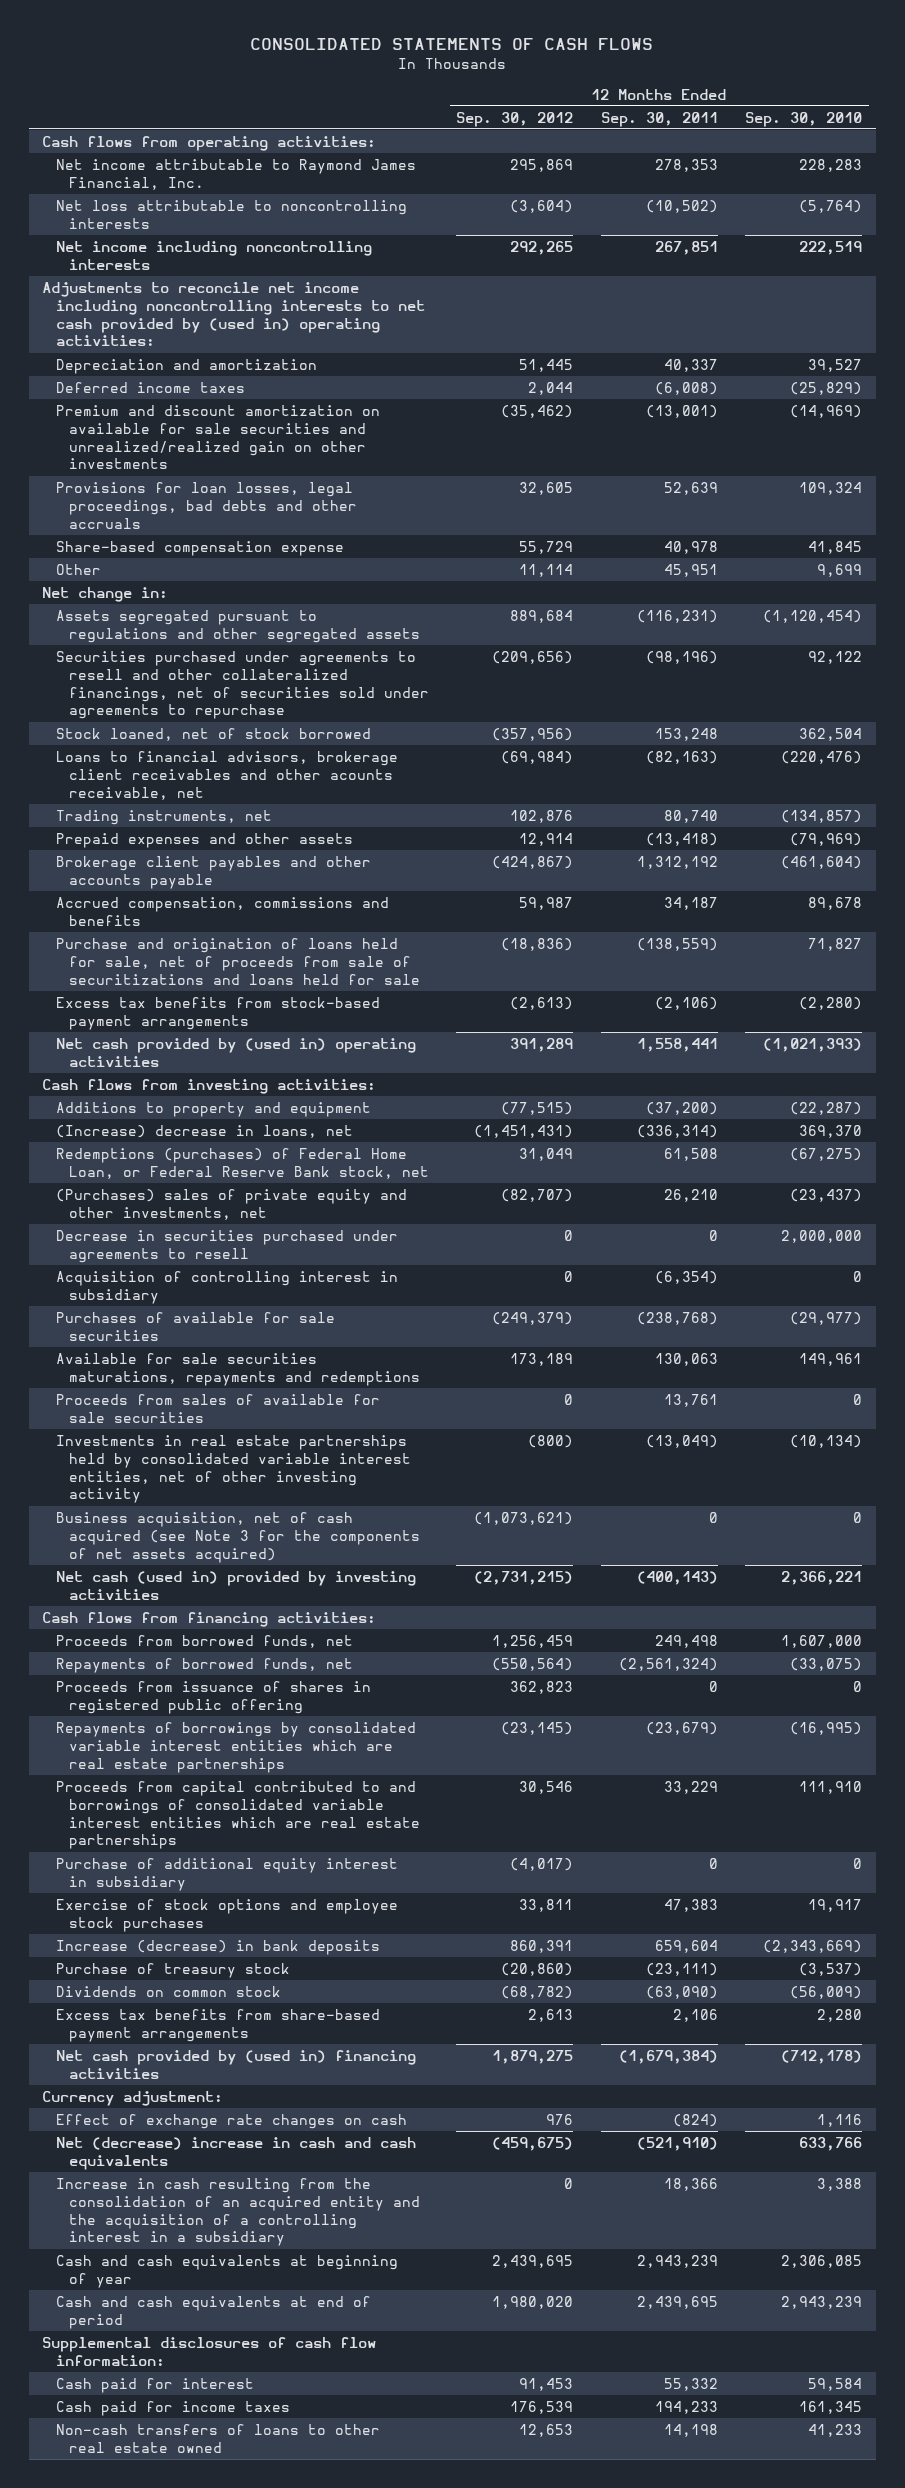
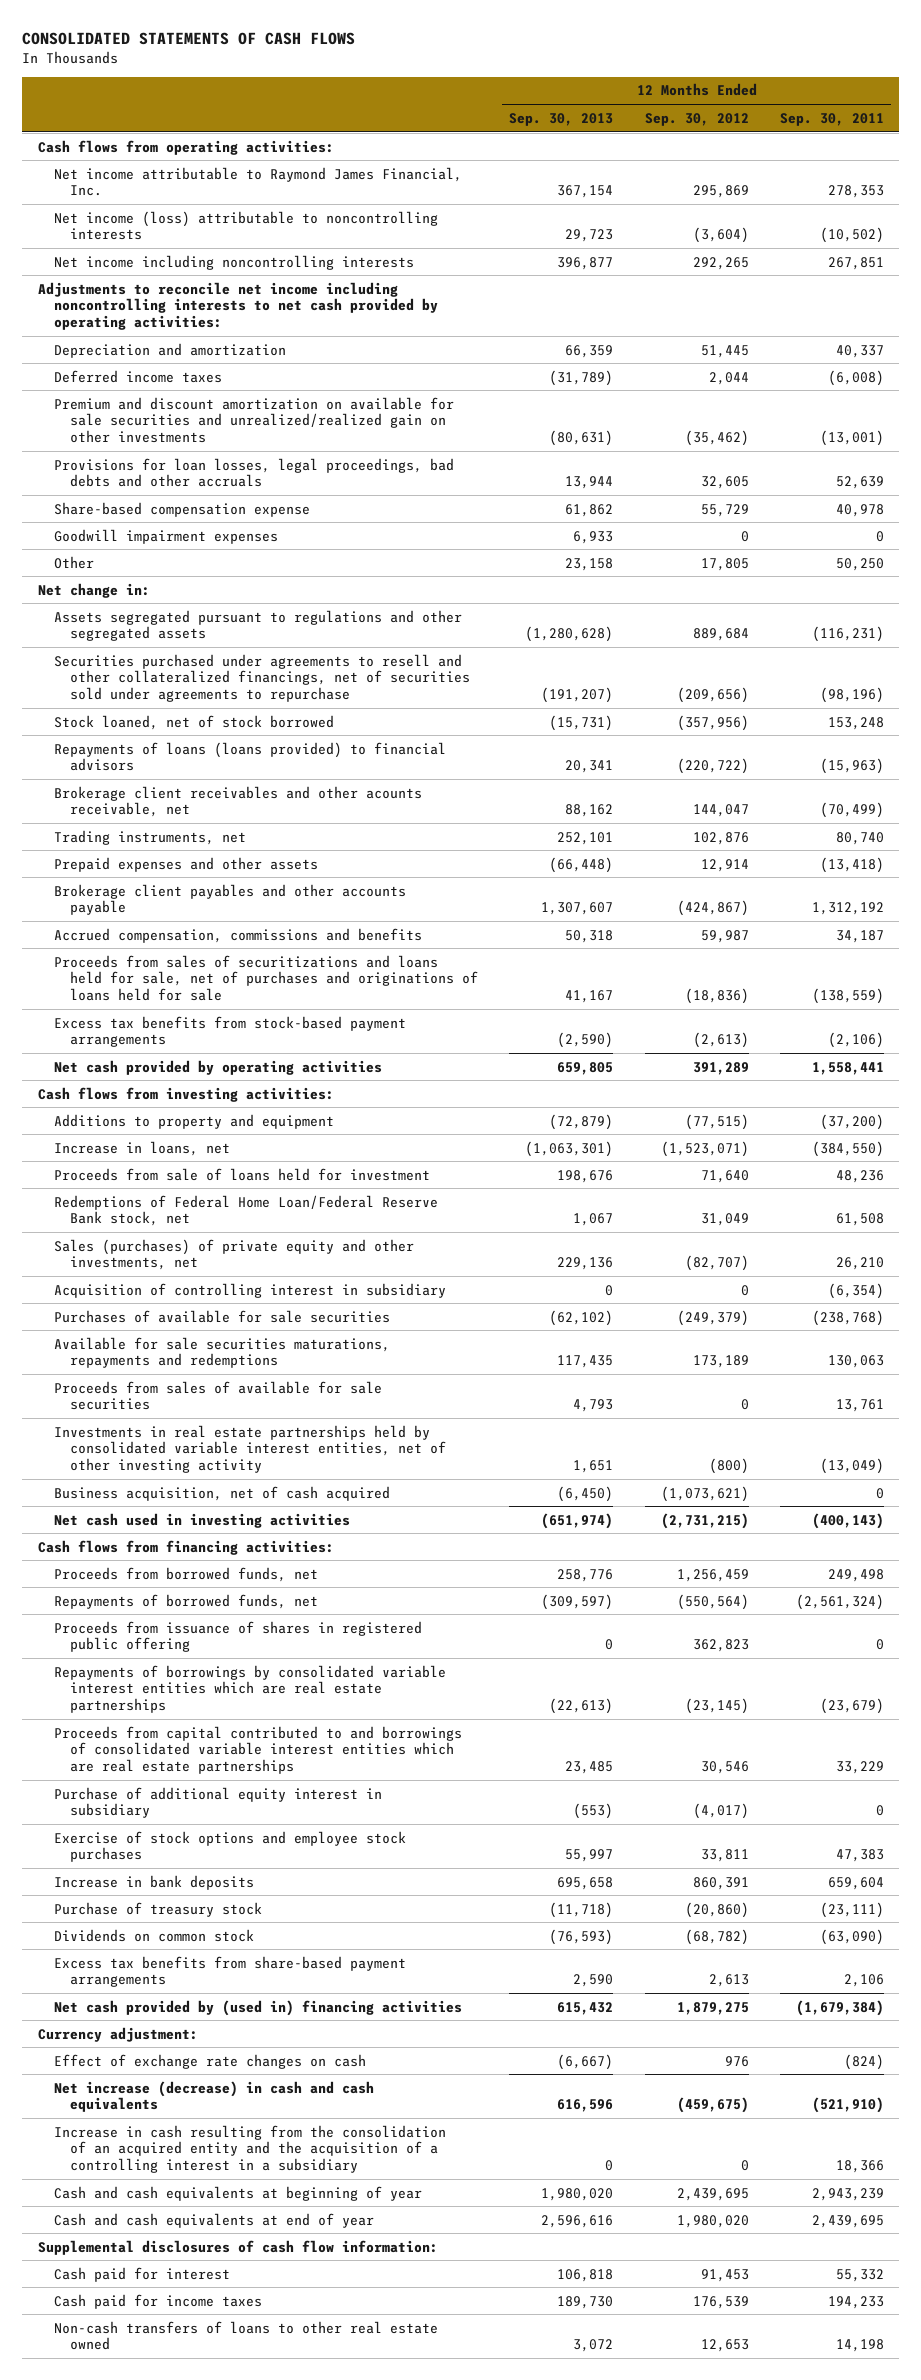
[745,111,863,127] Sep. 30, 2010 -> none
none -> [509,112,614,126] Sep. 30, 2013
[55,199,407,229] Net loss attributable to noncontrolling interests -> [54,210,439,241] Net income (loss) attributable to noncontrolling interests
[42,281,425,347] Adjustments to reconcile net income including noncontrolling interests to net cash provided by (used in) operating activities: -> [37,281,439,330] Adjustments to reconcile net income including noncontrolling interests to net cash provided by operating activities:
none -> [54,528,279,544] Goodwill impairment expenses
[519,563,574,577] 11,114 -> [700,557,749,571] 17,805
[663,563,718,577] 45,951 -> [835,557,884,571] 50,250
none -> [54,741,447,772] Repayments of loans (loans provided) to financial advisors
[55,750,398,800] Loans to financial advisors, brokerage client receivables and other acounts receivable, net -> [54,785,423,818] Brokerage client receivables and other acounts receivable, net
[501,750,574,764] (69,984) -> [692,804,749,818] 144,047
[645,750,718,764] (82,163) -> [819,802,884,819] (70,499)
[55,937,421,985] Purchase and origination of loans held for sale, net of proceeds from sale of securitizations and loans held for sale -> [54,954,479,1001] Proceeds from sales of securitizations and loans held for sale, net of purchases and originations of loans held for sale
[55,1037,416,1067] Net cash provided by (used in) operating activities -> [54,1059,383,1075] Net cash provided by operating activities
[55,1229,398,1263] Decrease in securities purchased under agreements to resell -> none
[55,1124,353,1138] (Increase) decrease in loans, net -> [54,1140,231,1156] Increase in loans, net
[474,1124,574,1138] (1,451,431) -> [660,1140,749,1157] (1,523,071)
[636,1124,718,1138] (336,314) -> [811,1140,884,1157] (384,550)
none -> [54,1167,431,1181] Proceeds from sale of loans held for investment
[55,1147,430,1179] Redemptions (purchases) of Federal Home Loan, or Federal Reserve Bank stock, net -> [54,1194,439,1227] Redemptions of Federal Home Loan/Federal Reserve Bank stock, net
[55,1188,407,1220] (Purchases) sales of private equity and other investments, net -> [54,1238,415,1271] Sales (purchases) of private equity and other investments, net
[55,1511,421,1563] Business acquisition, net of cash acquired (see Note 3 for the components of net assets acquired) -> [54,1485,391,1501] Business acquisition, net of cash acquired
[55,1570,416,1600] Net cash (used in) provided by investing activities -> [54,1512,351,1528] Net cash used in investing activities
[55,1939,380,1955] Increase (decrease) in bank deposits -> [54,1874,255,1890] Increase in bank deposits
[55,2136,416,2170] Net (decrease) increase in cash and cash equivalents -> [54,2080,375,2113] Net increase (decrease) in cash and cash equivalents
[55,2295,371,2329] Cash and cash equivalents at end of period -> [54,2212,375,2228] Cash and cash equivalents at end of year

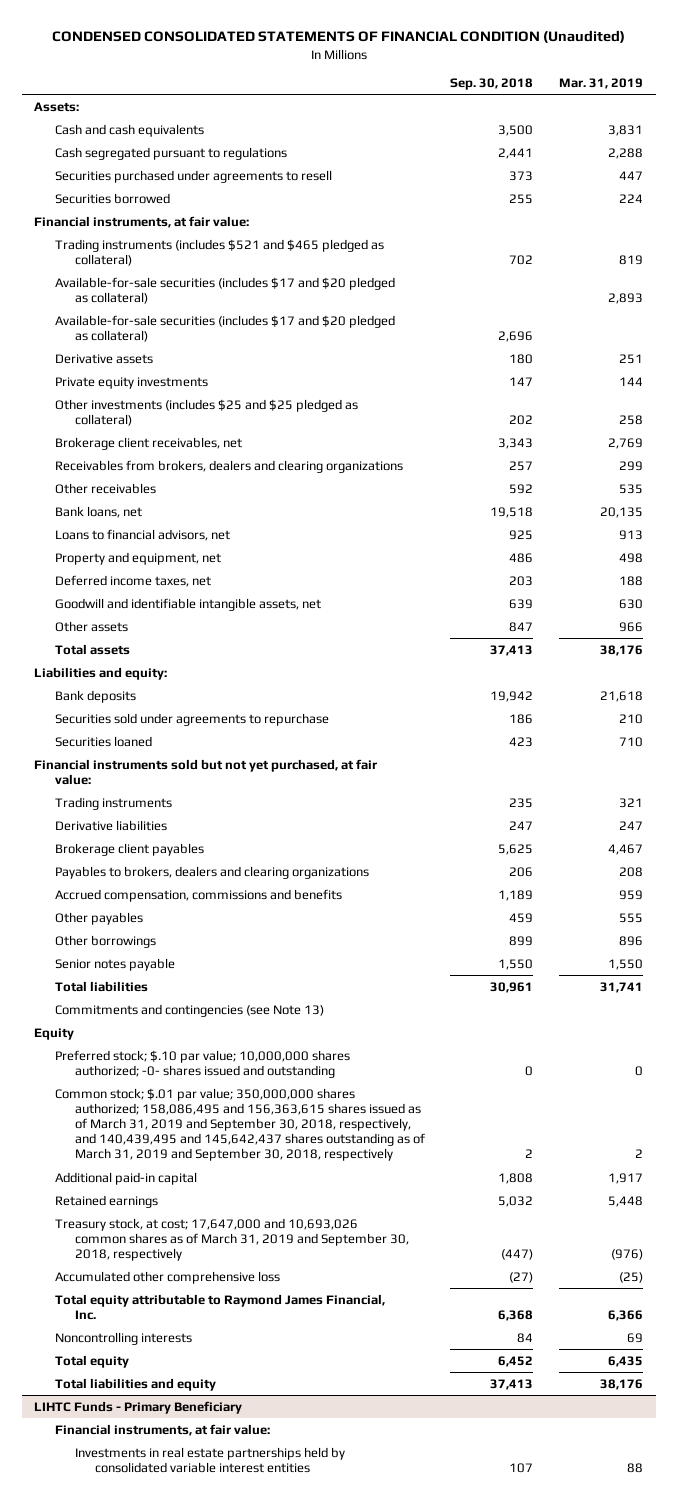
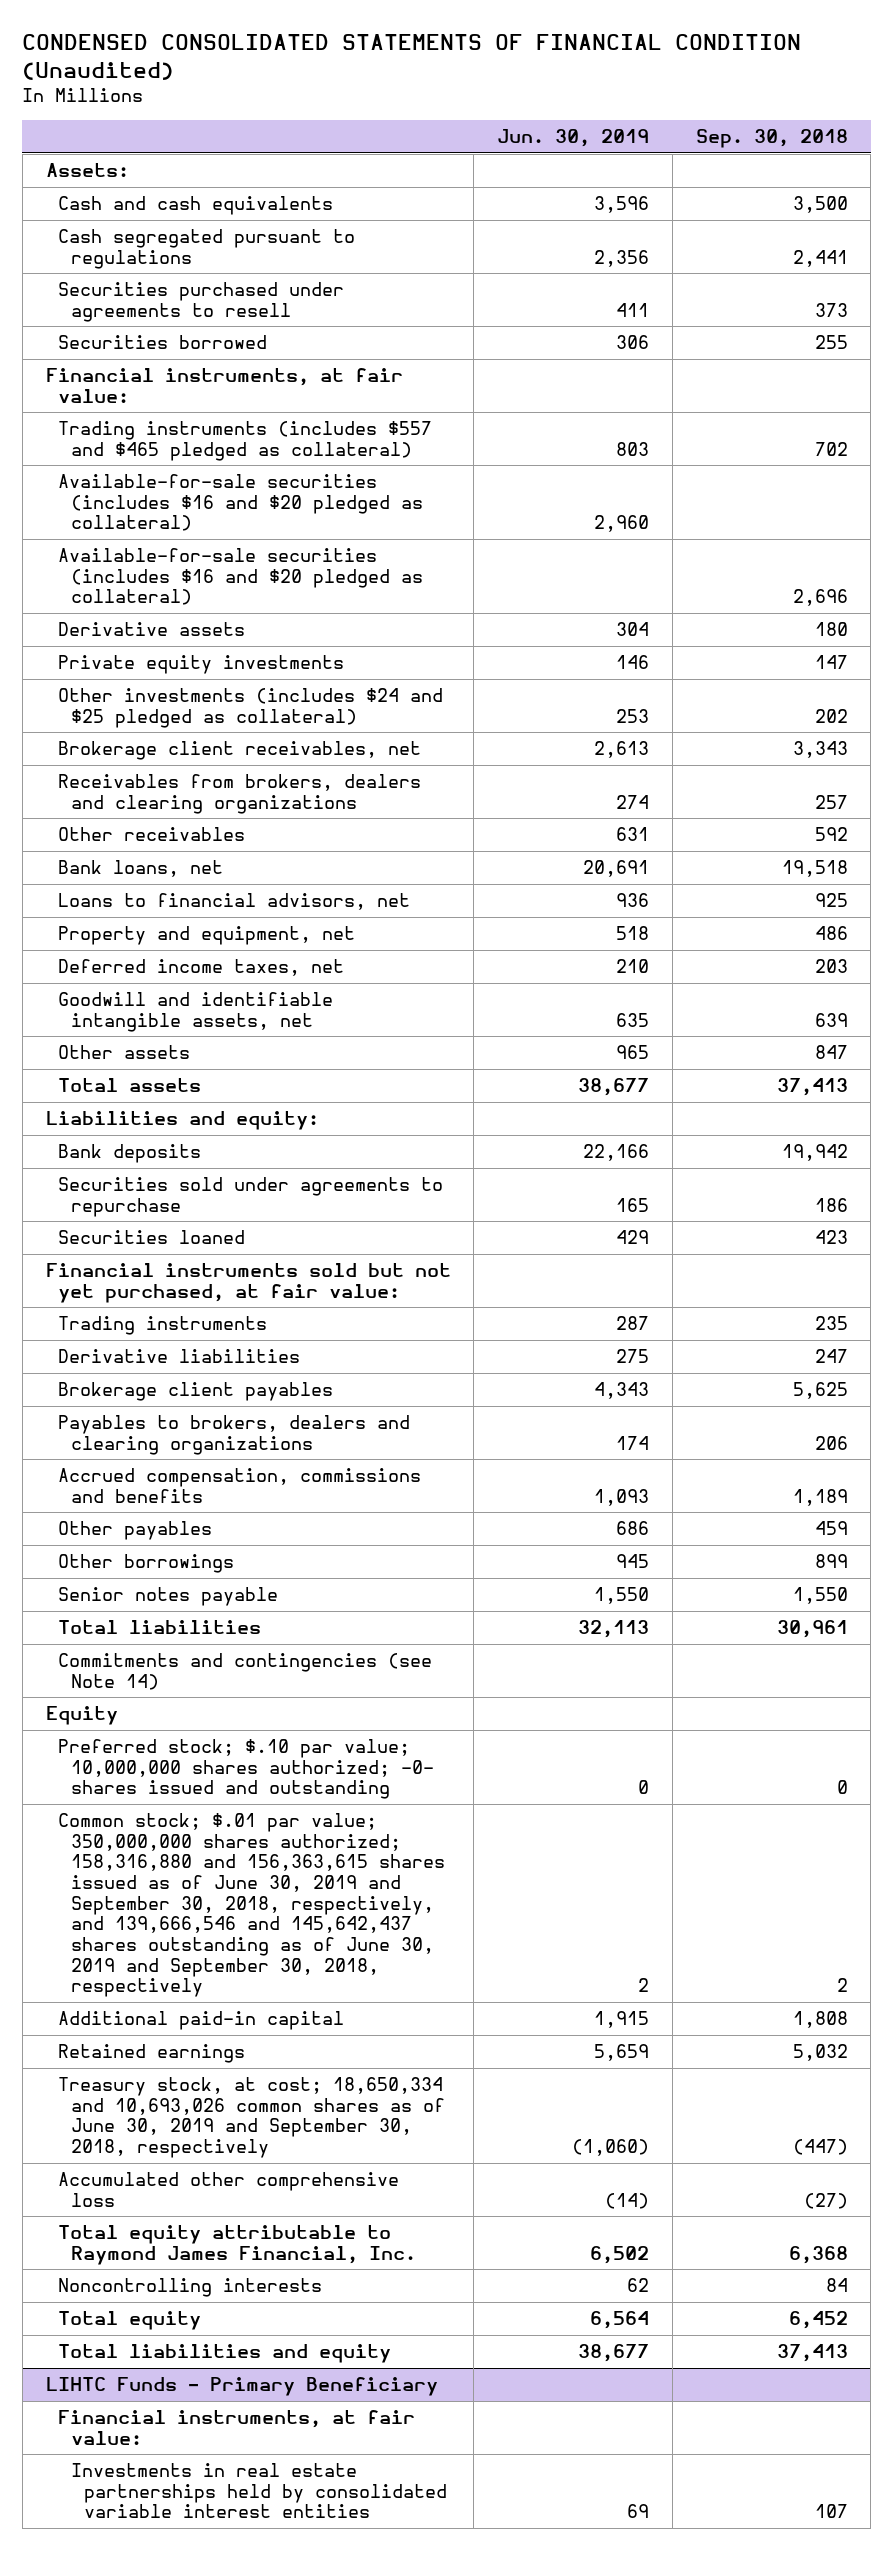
[558,78,643,90] Mar. 31, 2019 -> none
none -> [497,129,650,148] Jun. 30, 2019
[54,238,384,266] Trading instruments (includes $521 and $465 pledged as collateral) -> [58,421,433,461] Trading instruments (includes $557 and $465 pledged as collateral)
[54,276,395,304] Available-for-sale securities (includes $17 and $20 pledged as collateral) -> [58,474,424,532] Available-for-sale securities (includes $16 and $20 pledged as collateral)
[54,314,395,342] Available-for-sale securities (includes $17 and $20 pledged as collateral) -> [58,548,424,606] Available-for-sale securities (includes $16 and $20 pledged as collateral)
[54,398,358,426] Other investments (includes $25 and $25 pledged as collateral) -> [58,688,444,728] Other investments (includes $24 and $25 pledged as collateral)
[54,1003,324,1017] Commitments and contingencies (see Note 13) -> [58,1653,433,1690] Commitments and contingencies (see Note 14)
[54,1087,425,1162] Common stock; $.01 par value; 350,000,000 shares authorized; 158,086,495 and 156,363,615 shares issued as of March 31, 2019 and September 30, 2018, respectively, and 140,439,495 and 145,642,437 shares outstanding as of March 31, 2019 and September 30, 2018, respectively -> [58,1813,446,1998] Common stock; $.01 par value; 350,000,000 shares authorized; 158,316,880 and 156,363,615 shares issued as of June 30, 2019 and September 30, 2018, respectively, and 139,666,546 and 145,642,437 shares outstanding as of June 30, 2019 and September 30, 2018, respectively
[54,1217,409,1261] Treasury stock, at cost; 17,647,000 and 10,693,026 common shares as of March 31, 2019 and September 30, 2018, respectively -> [58,2077,446,2159] Treasury stock, at cost; 18,650,334 and 10,693,026 common shares as of June 30, 2019 and September 30, 2018, respectively

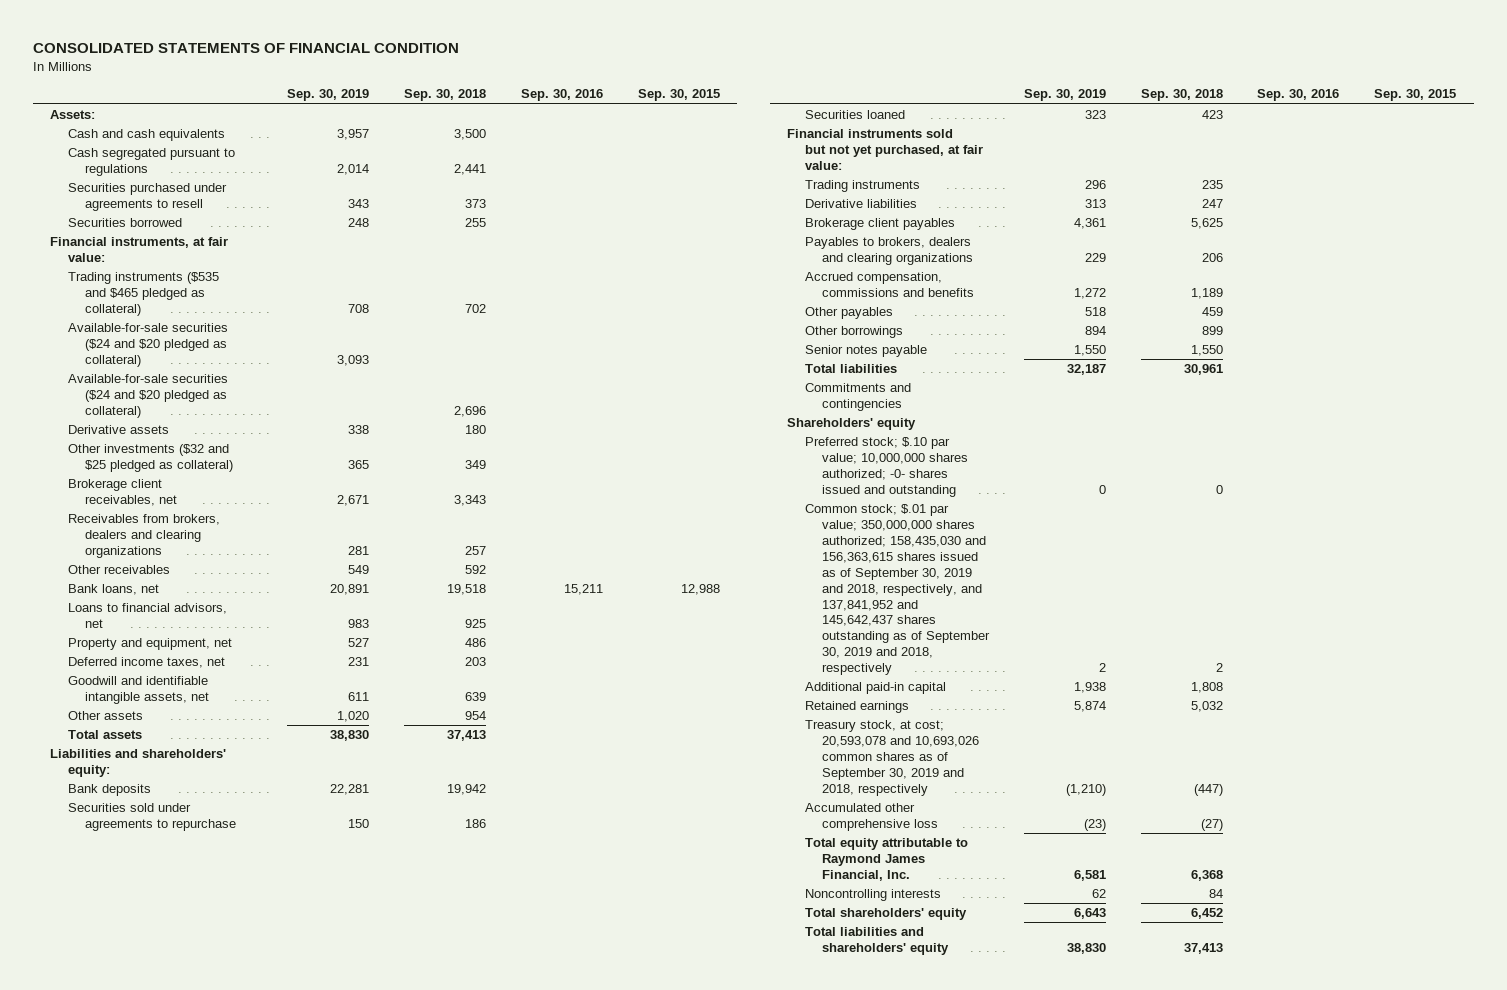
[22,34,802,80] CONDENSED CONSOLIDATED STATEMENTS OF FINANCIAL CONDITION (Unaudited) -> [33,43,460,54] CONSOLIDATED STATEMENTS OF FINANCIAL CONDITION
[497,129,650,148] Jun. 30, 2019 -> none
none -> [287,89,370,102] Sep. 30, 2019
none -> [520,89,603,102] Sep. 30, 2016
none -> [637,89,720,102] Sep. 30, 2015
[58,421,433,461] Trading instruments (includes $557 and $465 pledged as collateral) -> [67,272,219,317] Trading instruments ($535 and $465 pledged as collateral)
[58,474,424,532] Available-for-sale securities (includes $16 and $20 pledged as collateral) -> [67,323,228,368] Available-for-sale securities ($24 and $20 pledged as collateral)
[58,548,424,606] Available-for-sale securities (includes $16 and $20 pledged as collateral) -> [67,374,228,419] Available-for-sale securities ($24 and $20 pledged as collateral)
[58,655,345,675] Private equity investments -> none
[58,688,444,728] Other investments (includes $24 and $25 pledged as collateral) -> [67,444,234,473] Other investments ($32 and $25 pledged as collateral)
[814,708,848,723] 202 -> [464,460,486,470] 349
[814,1045,848,1060] 847 -> [464,711,486,721] 954
[45,1111,319,1131] Liabilities and equity: -> [50,749,227,778] Liabilities and shareholders' equity:
[58,1653,433,1690] Commitments and contingencies (see Note 14) -> [804,383,911,412] Commitments and contingencies
[45,1706,118,1726] Equity -> [787,418,917,431] Shareholders' equity
[58,1813,446,1998] Common stock; $.01 par value; 350,000,000 shares authorized; 158,316,880 and 156,363,615 shares issued as of June 30, 2019 and September 30, 2018, respectively, and 139,666,546 and 145,642,437 shares outstanding as of June 30, 2019 and September 30, 2018, respectively -> [804,504,990,676] Common stock; $.01 par value; 350,000,000 shares authorized; 158,435,030 and 156,363,615 shares issued as of September 30, 2019 and 2018, respectively, and 137,841,952 and 145,642,437 shares outstanding as of September 30, 2019 and 2018, respectively
[58,2077,446,2159] Treasury stock, at cost; 18,650,334 and 10,693,026 common shares as of June 30, 2019 and September 30, 2018, respectively -> [804,720,979,796] Treasury stock, at cost; 20,593,078 and 10,693,026 common shares as of September 30, 2019 and 2018, respectively
[45,2377,438,2397] LIHTC Funds - Primary Beneficiary -> none
[58,2410,416,2445] Financial instruments, at fair value: -> none
[71,2463,447,2519] Investments in real estate partnerships held by consolidated variable interest entities -> none
[58,2311,202,2331] Total equity -> [804,908,967,921] Total shareholders' equity
[58,2344,392,2364] Total liabilities and equity -> [804,927,949,956] Total liabilities and shareholders' equity

